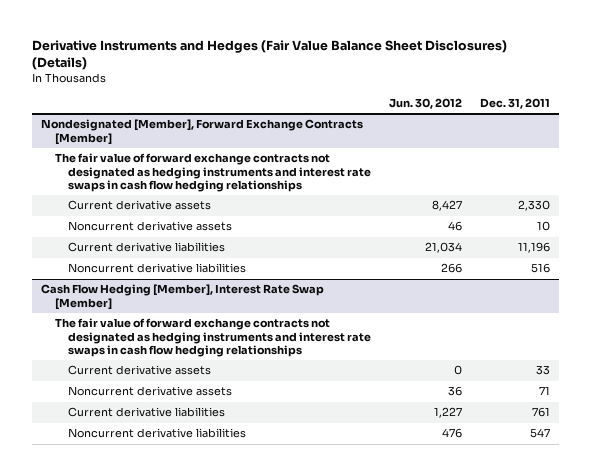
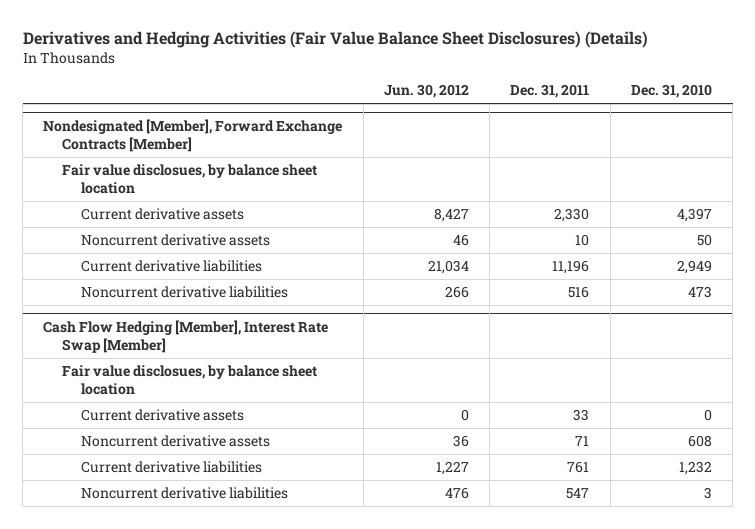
[32,39,508,70] Derivative Instruments and Hedges (Fair Value Balance Sheet Disclosures) (Details) -> [22,31,648,49] Derivatives and Hedging Activities (Fair Value Balance Sheet Disclosures) (Details)
none -> [631,83,713,98] Dec. 31, 2010
[54,153,372,193] The fair value of forward exchange contracts not designated as hedging instruments and interest rate swaps in cash flow hedging relationships -> [62,164,318,194] Fair value disclosues, by balance sheet location
[54,318,372,358] The fair value of forward exchange contracts not designated as hedging instruments and interest rate swaps in cash flow hedging relationships -> [62,365,318,395] Fair value disclosues, by balance sheet location

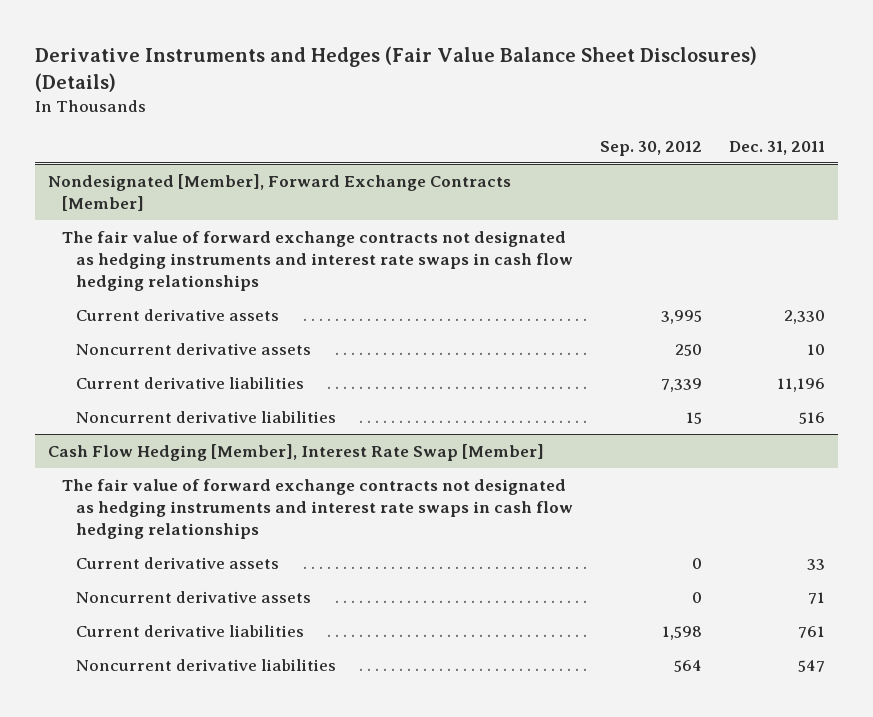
[22,31,648,49] Derivatives and Hedging Activities (Fair Value Balance Sheet Disclosures) (Details) -> [35,45,758,92] Derivative Instruments and Hedges (Fair Value Balance Sheet Disclosures) (Details)
[383,83,469,98] Jun. 30, 2012 -> none
[631,83,713,98] Dec. 31, 2010 -> none
none -> [600,140,703,156] Sep. 30, 2012
[62,164,318,194] Fair value disclosues, by balance sheet location -> [62,230,574,292] The fair value of forward exchange contracts not designated as hedging instruments and interest rate swaps in cash flow hedging relationships
[62,365,318,395] Fair value disclosues, by balance sheet location -> [62,478,574,540] The fair value of forward exchange contracts not designated as hedging instruments and interest rate swaps in cash flow hedging relationships

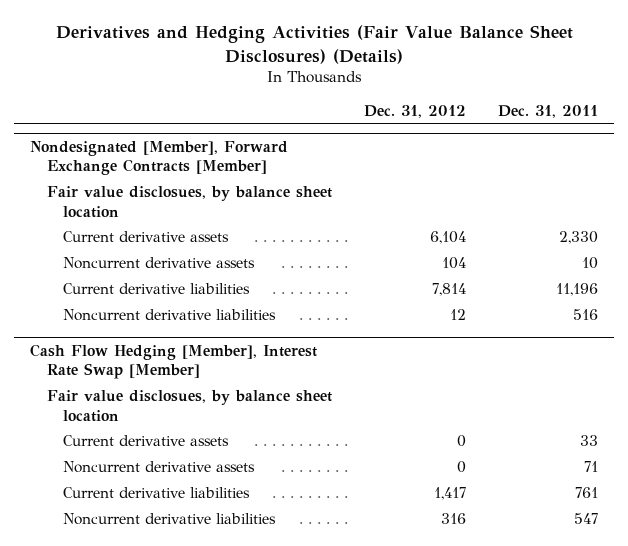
[35,45,758,92] Derivative Instruments and Hedges (Fair Value Balance Sheet Disclosures) (Details) -> [56,25,574,64] Derivatives and Hedging Activities (Fair Value Balance Sheet Disclosures) (Details)
[600,140,703,156] Sep. 30, 2012 -> none
none -> [363,104,466,118] Dec. 31, 2012
[62,230,574,292] The fair value of forward exchange contracts not designated as hedging instruments and interest rate swaps in cash flow hedging relationships -> [46,186,332,218] Fair value disclosues, by balance sheet location
[62,478,574,540] The fair value of forward exchange contracts not designated as hedging instruments and interest rate swaps in cash flow hedging relationships -> [46,390,332,422] Fair value disclosues, by balance sheet location

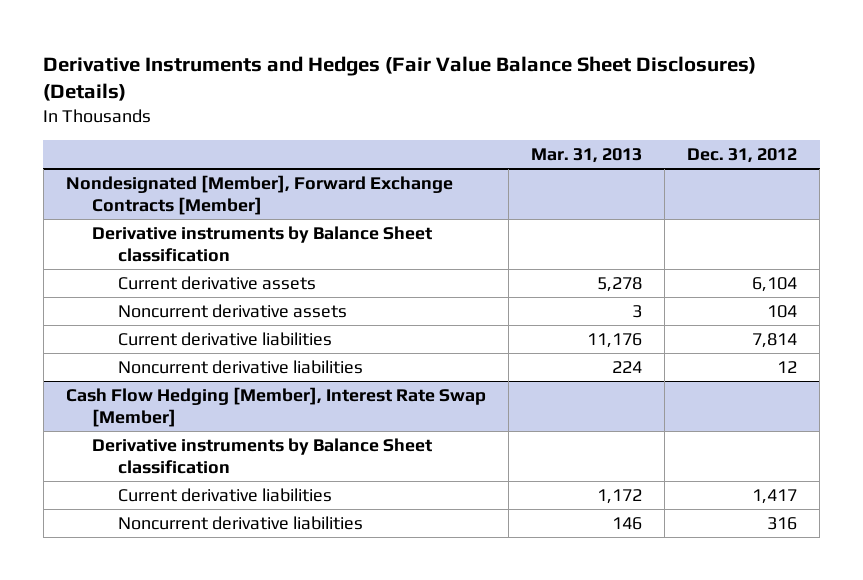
[56,25,574,64] Derivatives and Hedging Activities (Fair Value Balance Sheet Disclosures) (Details) -> [43,55,757,102] Derivative Instruments and Hedges (Fair Value Balance Sheet Disclosures) (Details)
[497,104,598,118] Dec. 31, 2011 -> none
none -> [530,147,642,163] Mar. 31, 2013
[46,186,332,218] Fair value disclosues, by balance sheet location -> [91,225,432,262] Derivative instruments by Balance Sheet classification
[63,435,230,447] Current derivative assets -> none
[63,461,256,474] Noncurrent derivative assets -> none
[46,390,332,422] Fair value disclosues, by balance sheet location -> [91,437,432,474] Derivative instruments by Balance Sheet classification

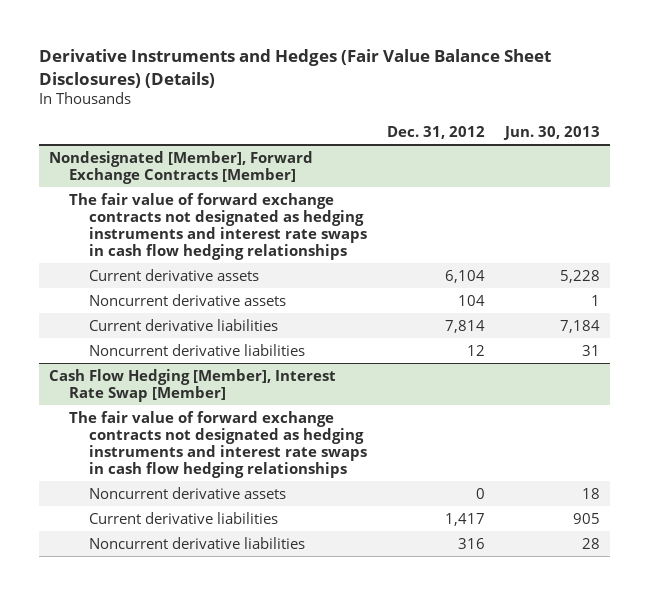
[530,147,642,163] Mar. 31, 2013 -> none
none -> [503,126,601,141] Jun. 30, 2013
[91,225,432,262] Derivative instruments by Balance Sheet classification -> [69,192,368,260] The fair value of forward exchange contracts not designated as hedging instruments and interest rate swaps in cash flow hedging relationships
[91,437,432,474] Derivative instruments by Balance Sheet classification -> [69,410,368,478] The fair value of forward exchange contracts not designated as hedging instruments and interest rate swaps in cash flow hedging relationships
none -> [89,486,287,499] Noncurrent derivative assets

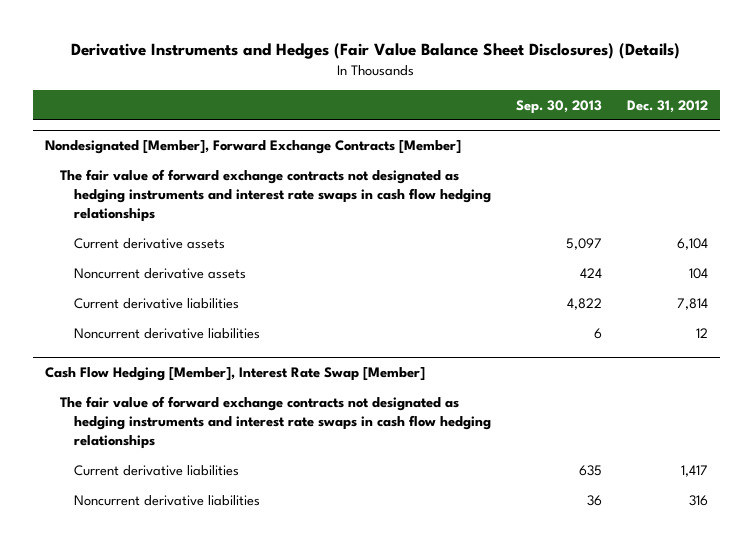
[503,126,601,141] Jun. 30, 2013 -> none
none -> [515,99,602,114] Sep. 30, 2013
[89,486,287,499] Noncurrent derivative assets -> none

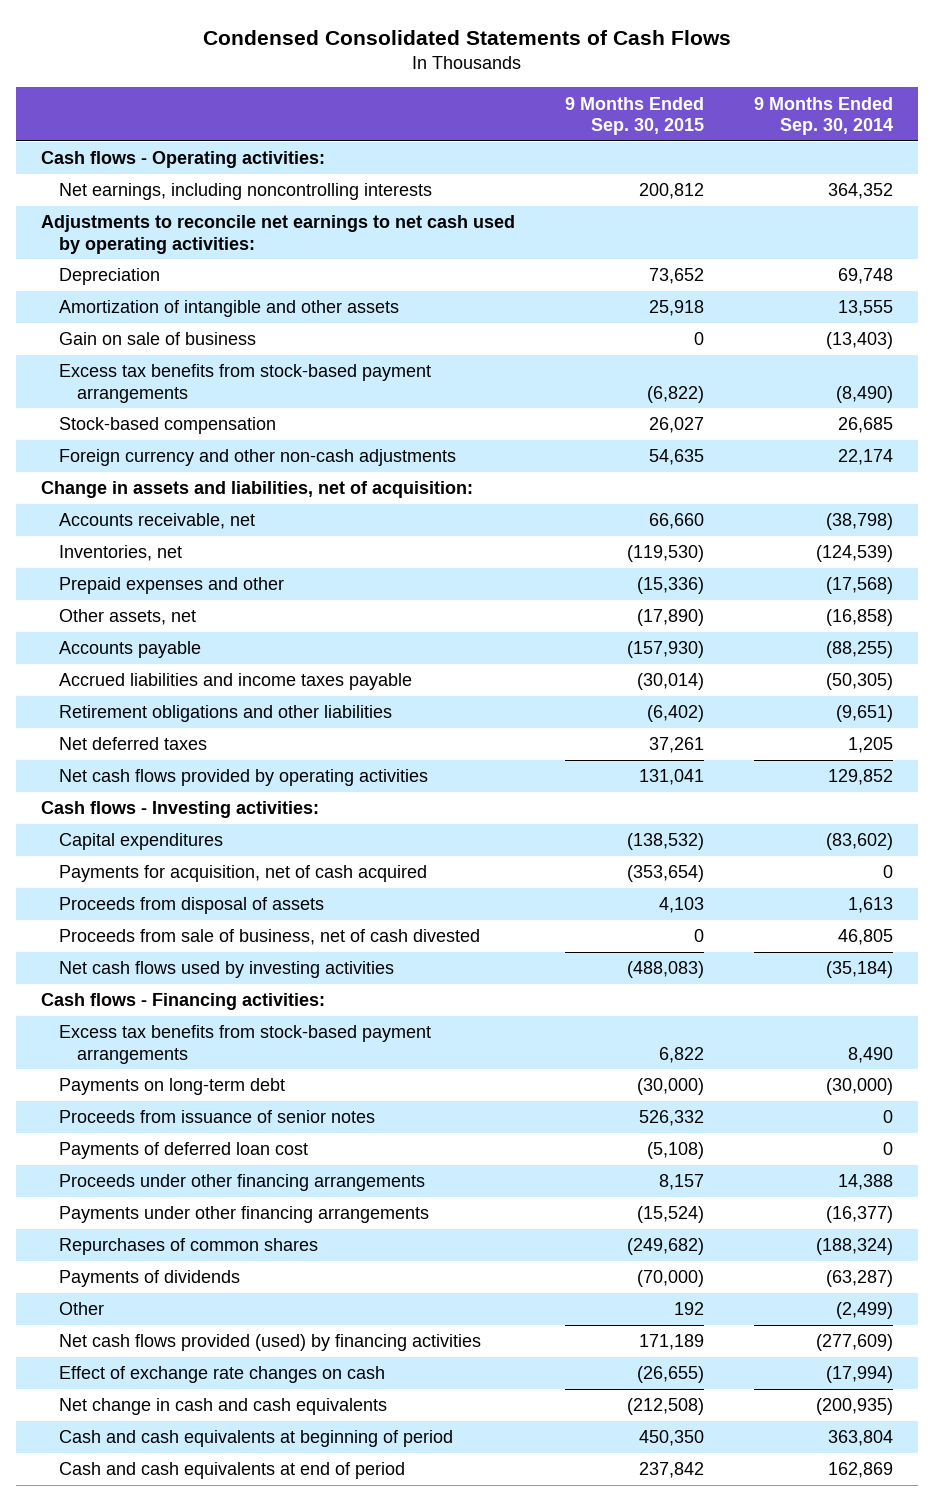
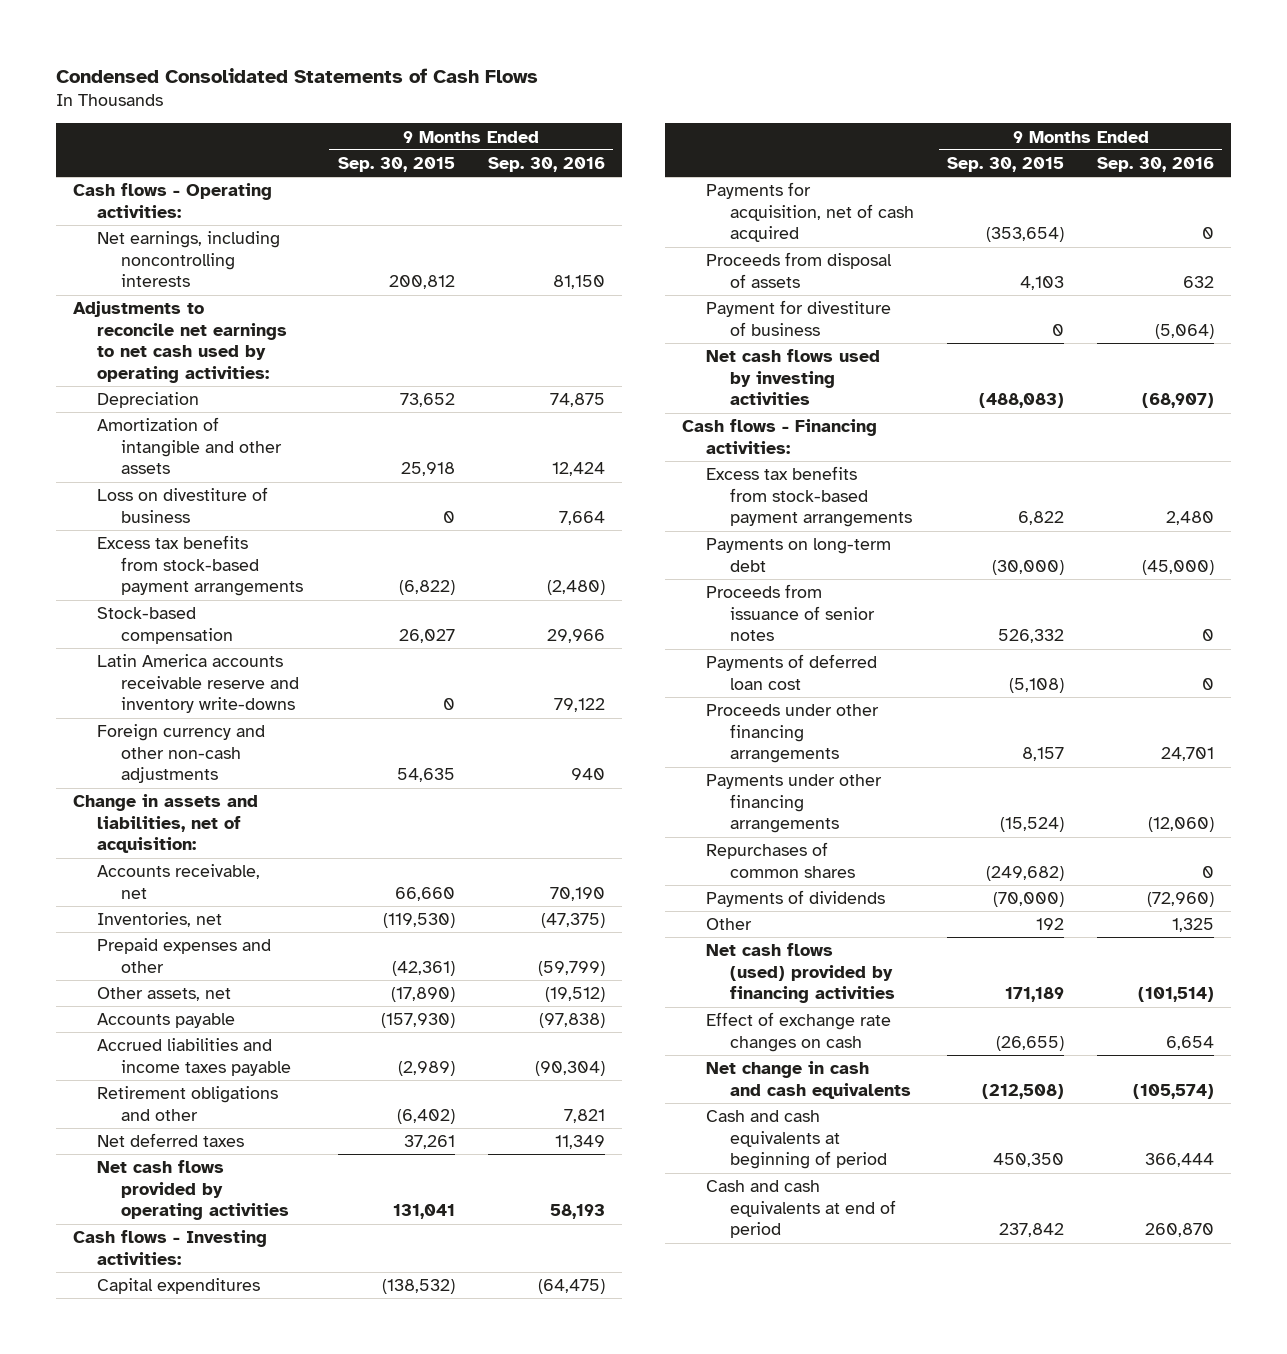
[753,96,893,136] 9 Months Ended Sep. 30, 2014 -> none
none -> [488,156,606,172] Sep. 30, 2016
[58,332,256,346] Gain on sale of business -> [96,487,268,523] Loss on divestiture of business
none -> [96,654,299,714] Latin America accounts receivable reserve and inventory write-downs
[636,577,704,595] (15,336) -> [391,960,455,976] (42,361)
[636,673,704,691] (30,014) -> [397,1060,455,1076] (2,989)
[58,705,392,723] Retirement obligations and other liabilities -> [96,1086,278,1121] Retirement obligations and other
[58,929,480,946] Proceeds from sale of business, net of cash divested -> none
none -> [705,300,891,336] Payment for divestiture of business
[58,1334,481,1352] Net cash flows provided (used) by financing activities -> [705,943,895,1004] Net cash flows (used) provided by financing activities

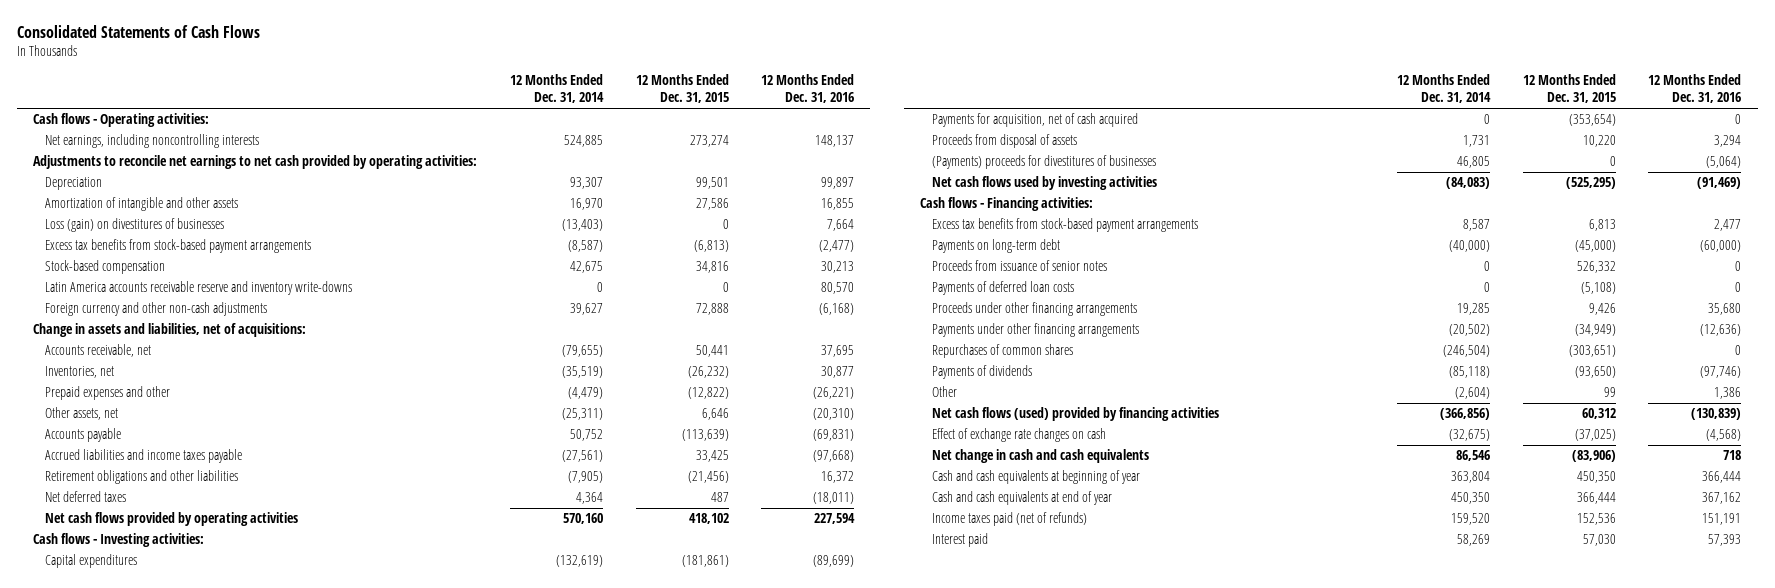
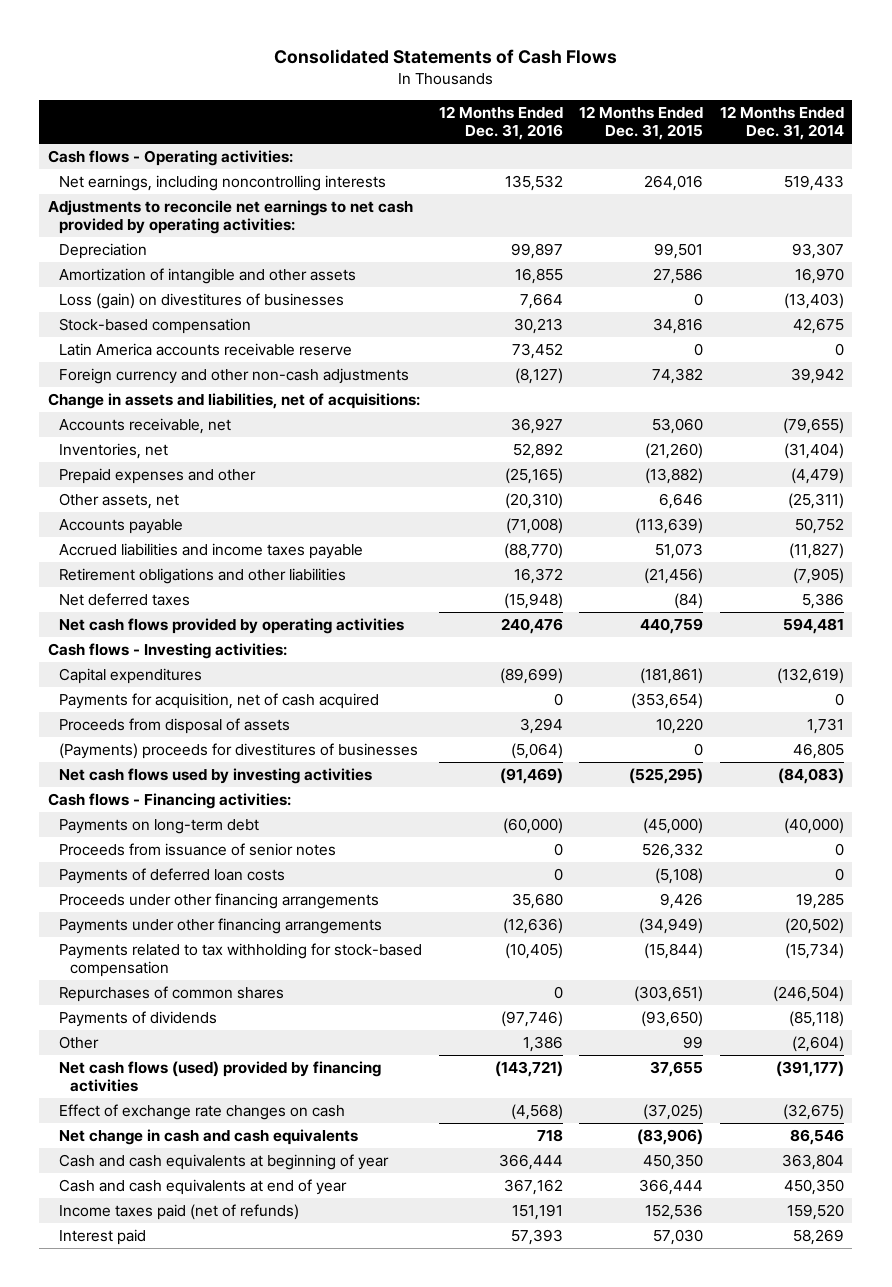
[563,135,603,148] 524,885 -> [784,175,845,192] 519,433
[689,135,729,148] 273,274 -> [644,175,704,192] 264,016
[815,135,855,148] 148,137 -> [504,175,563,192] 135,532
[44,239,311,254] Excess tax benefits from stock-based payment arrangements -> none
[44,281,352,296] Latin America accounts receivable reserve and inventory write-downs -> [58,343,352,357] Latin America accounts receivable reserve
[821,282,855,295] 80,570 -> [511,343,563,360] 73,452
[569,303,603,316] 39,627 -> [791,368,845,385] 39,942
[695,303,729,316] 72,888 -> [652,368,704,385] 74,382
[819,303,855,316] (6,168) -> [514,368,563,385] (8,127)
[695,345,729,358] 50,441 -> [652,418,704,435] 53,060
[821,345,855,358] 37,695 -> [510,418,563,435] 36,927
[561,366,603,379] (35,519) -> [784,443,845,460] (31,404)
[687,366,729,379] (26,232) -> [645,443,704,460] (21,260)
[821,366,855,379] 30,877 -> [512,443,563,460] 52,892
[687,387,729,400] (12,822) -> [645,468,704,485] (13,882)
[813,387,855,400] (26,221) -> [504,468,563,485] (25,165)
[813,429,855,442] (69,831) -> [505,518,563,535] (71,008)
[561,450,603,463] (27,561) -> [789,543,845,560] (11,827)
[695,450,729,463] 33,425 -> [655,543,704,560] 51,073
[813,450,855,463] (97,668) -> [503,543,563,560] (88,770)
[575,492,603,505] 4,364 -> [802,593,845,610] 5,386
[710,492,729,503] 487 -> [674,593,704,610] (84)
[813,492,855,505] (18,011) -> [503,593,563,610] (15,948)
[562,513,603,525] 570,160 -> [783,618,845,635] 594,481
[688,513,729,525] 418,102 -> [640,618,704,635] 440,759
[814,513,856,525] 227,594 -> [500,618,563,635] 240,476
[932,218,1199,233] Excess tax benefits from stock-based payment arrangements -> none
none -> [58,943,422,978] Payments related to tax withholding for stock-based compensation
[1440,408,1491,421] (366,856) -> [776,1061,845,1078] (391,177)
[1581,408,1616,420] 60,312 -> [650,1061,704,1078] 37,655
[1691,408,1742,421] (130,839) -> [494,1061,563,1078] (143,721)

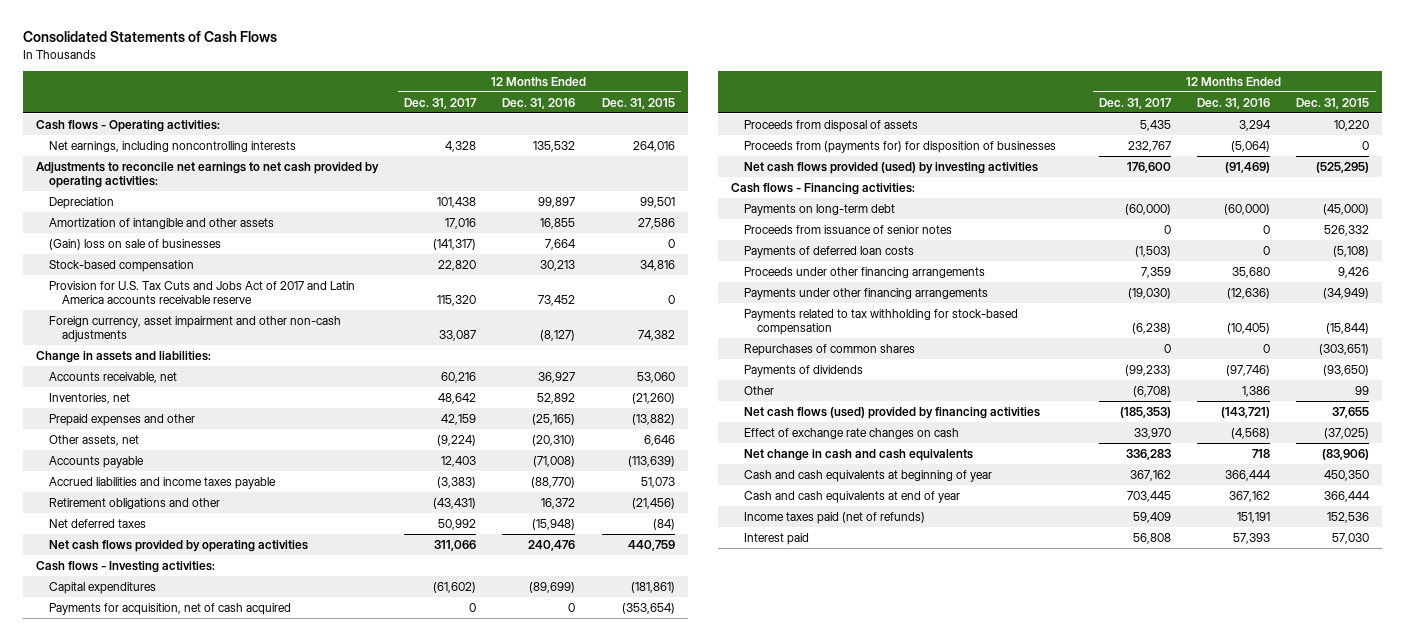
[720,106,845,141] 12 Months Ended Dec. 31, 2014 -> none
none -> [404,97,478,109] Dec. 31, 2017
[58,293,344,310] Loss (gain) on divestitures of businesses -> [49,238,222,250] (Gain) loss on sale of businesses
[58,343,352,357] Latin America accounts receivable reserve -> [49,280,356,305] Provision for U.S. Tax Cuts and Jobs Act of 2017 and Latin America accounts receivable reserve
[58,368,409,385] Foreign currency and other non-cash adjustments -> [49,315,342,343] Foreign currency, asset impairment and other non-cash adjustments
[47,393,420,410] Change in assets and liabilities, net of acquisitions: -> [36,350,212,363] Change in assets and liabilities:
[58,568,346,585] Retirement obligations and other liabilities -> [49,497,221,509] Retirement obligations and other
[58,743,418,760] (Payments) proceeds for divestitures of businesses -> [743,140,1056,153] Proceeds from (payments for) for disposition of businesses
[58,768,372,785] Net cash flows used by investing activities -> [743,161,1038,174] Net cash flows provided (used) by investing activities

